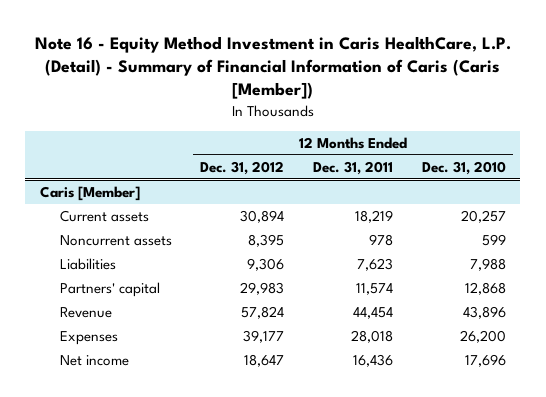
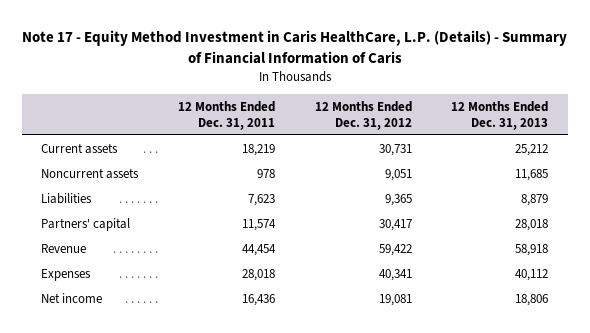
[34,35,511,100] Note 16 - Equity Method Investment in Caris HealthCare, L.P. (Detail) - Summary of Financial Information of Caris (Caris [Member]) -> [21,30,567,64] Note 17 - Equity Method Investment in Caris HealthCare, L.P. (Details) - Summary of Financial Information of Caris
[421,160,506,175] Dec. 31, 2010 -> none
none -> [451,100,549,130] 12 Months Ended Dec. 31, 2013
[39,185,140,201] Caris [Member] -> none
[240,209,285,223] 30,894 -> [378,143,412,156] 30,731
[248,233,285,247] 8,395 -> [384,168,412,181] 9,051
[247,257,285,271] 9,306 -> [384,193,412,206] 9,365
[240,281,285,295] 29,983 -> [378,218,412,231] 30,417
[241,305,285,319] 57,824 -> [378,243,412,256] 59,422
[243,329,285,343] 39,177 -> [378,268,412,281] 40,341
[244,353,285,367] 18,647 -> [378,293,412,306] 19,081

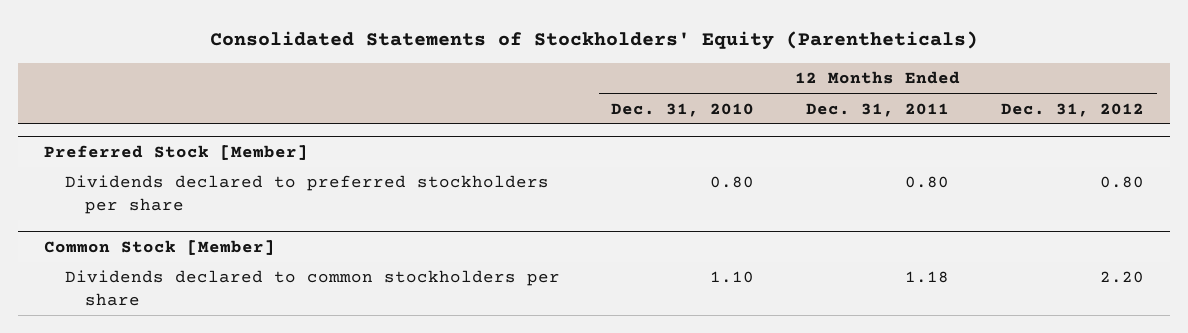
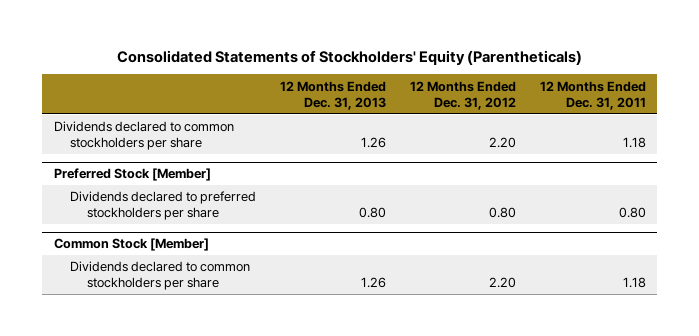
[611,102,755,117] Dec. 31, 2010 -> none
none -> [279,80,386,110] 12 Months Ended Dec. 31, 2013
none -> [53,121,234,151] Dividends declared to common stockholders per share

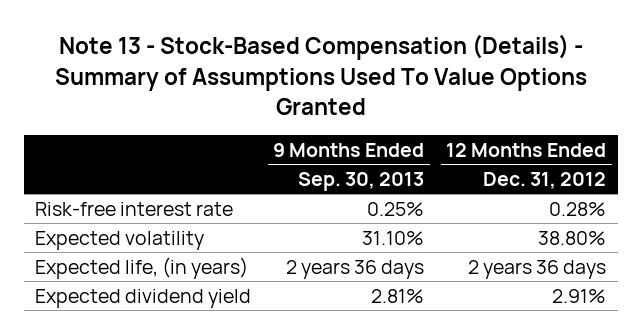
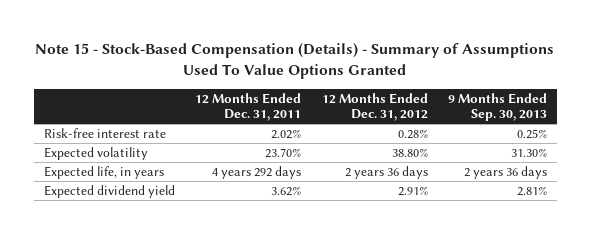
[54,34,587,116] Note 13 - Stock-Based Compensation (Details) - Summary of Assumptions Used To Value Options Granted -> [35,43,555,80] Note 15 - Stock-Based Compensation (Details) - Summary of Assumptions Used To Value Options Granted
none -> [195,92,302,122] 12 Months Ended Dec. 31, 2011
[362,230,425,245] 31.10% -> [511,147,548,157] 31.30%
[35,256,249,279] Expected life, (in years) -> [43,165,164,179] Expected life, in years

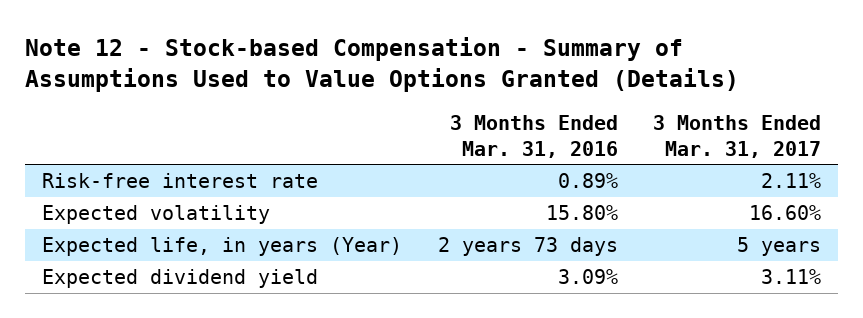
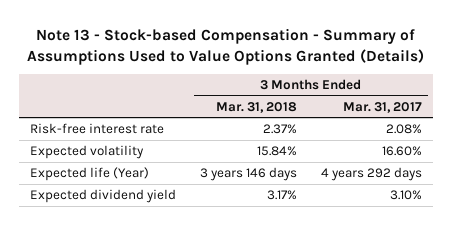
[24,36,739,92] Note 12 - Stock-based Compensation - Summary of Assumptions Used to Value Options Granted (Details) -> [27,27,425,65] Note 13 - Stock-based Compensation - Summary of Assumptions Used to Value Options Granted (Details)
[449,115,618,158] 3 Months Ended Mar. 31, 2016 -> none
none -> [216,101,298,113] Mar. 31, 2018
[760,173,821,189] 2.11% -> [385,124,422,135] 2.08%
[42,237,403,257] Expected life, in years (Year) -> [30,167,150,182] Expected life (Year)
[736,237,821,257] 5 years -> [320,167,422,182] 4 years 292 days
[760,269,821,285] 3.11% -> [389,190,422,201] 3.10%

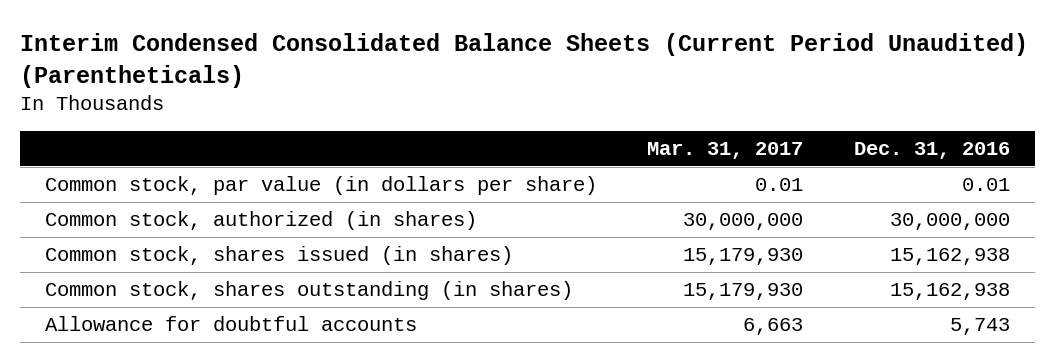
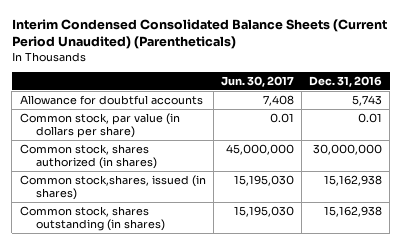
[647,141,804,159] Mar. 31, 2017 -> none
none -> [220,75,294,87] Jun. 30, 2017
[44,316,417,332] Allowance for doubtful accounts -> [19,94,203,105] Allowance for doubtful accounts
[44,211,477,231] Common stock, authorized (in shares) -> [19,143,158,170] Common stock, shares authorized (in shares)
[44,246,513,266] Common stock, shares issued (in shares) -> [19,174,206,201] Common stock,shares, issued (in shares)

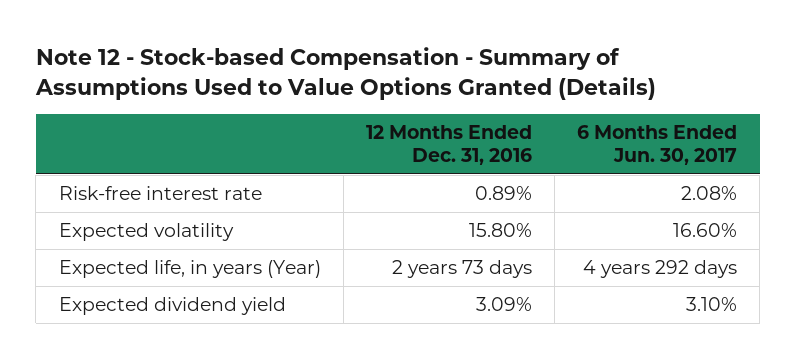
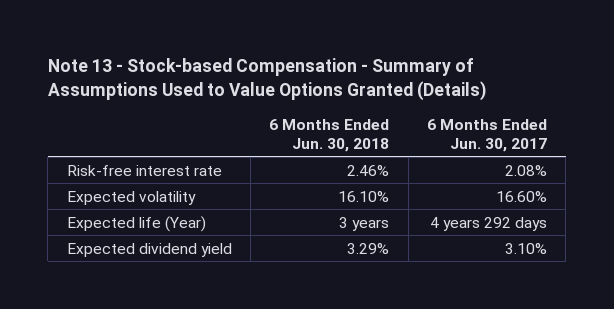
[34,47,656,101] Note 12 - Stock-based Compensation - Summary of Assumptions Used to Value Options Granted (Details) -> [47,57,486,101] Note 13 - Stock-based Compensation - Summary of Assumptions Used to Value Options Granted (Details)
[365,125,532,166] 12 Months Ended Dec. 31, 2016 -> none
none -> [269,118,390,152] 6 Months Ended Jun. 30, 2018
[58,260,321,279] Expected life, in years (Year) -> [66,215,206,232] Expected life (Year)

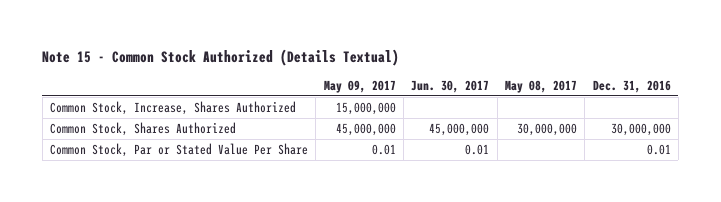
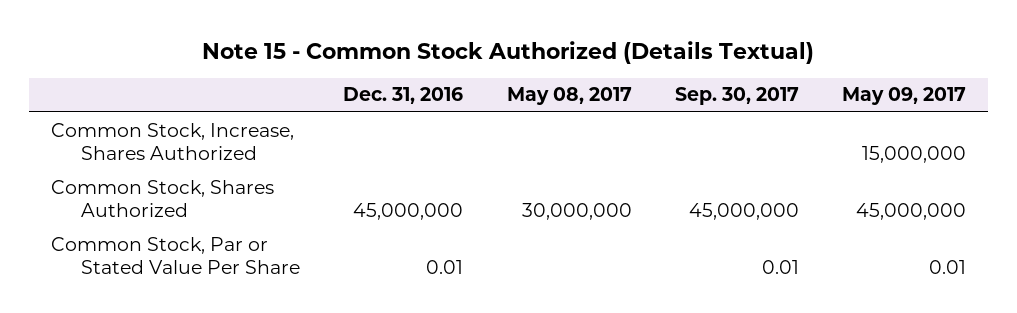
[411,79,490,93] Jun. 30, 2017 -> none
none -> [675,87,800,106] Sep. 30, 2017
[610,122,671,136] 30,000,000 -> [353,202,464,220] 45,000,000

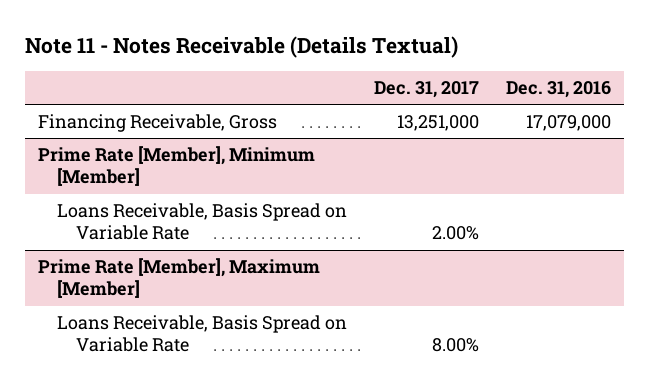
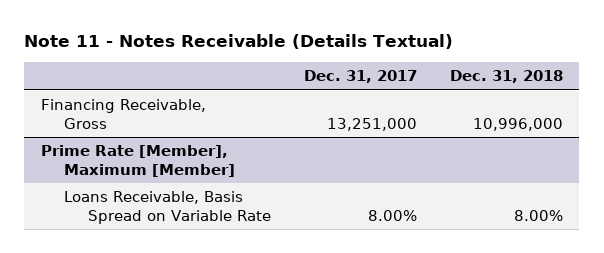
[505,81,611,99] Dec. 31, 2016 -> none
none -> [449,70,563,84] Dec. 31, 2018
[38,146,316,187] Prime Rate [Member], Minimum [Member] -> none
[57,203,348,241] Loans Receivable, Basis Spread on Variable Rate -> none

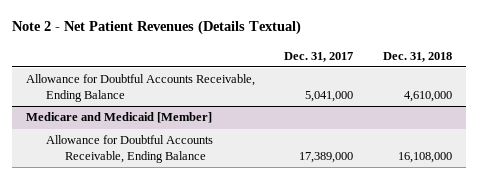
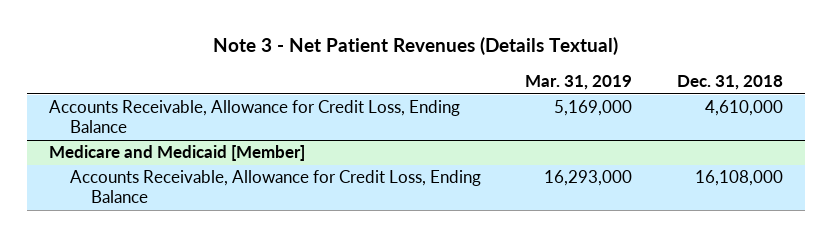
[11,20,301,36] Note 2 - Net Patient Revenues (Details Textual) -> [212,37,618,56] Note 3 - Net Patient Revenues (Details Textual)
[284,51,354,62] Dec. 31, 2017 -> none
none -> [525,75,633,91] Mar. 31, 2019
[26,74,256,102] Allowance for Doubtful Accounts Receivable, Ending Balance -> [48,100,460,134] Accounts Receivable, Allowance for Credit Loss, Ending Balance
[45,135,213,163] Allowance for Doubtful Accounts Receivable, Ending Balance -> [69,170,481,204] Accounts Receivable, Allowance for Credit Loss, Ending Balance

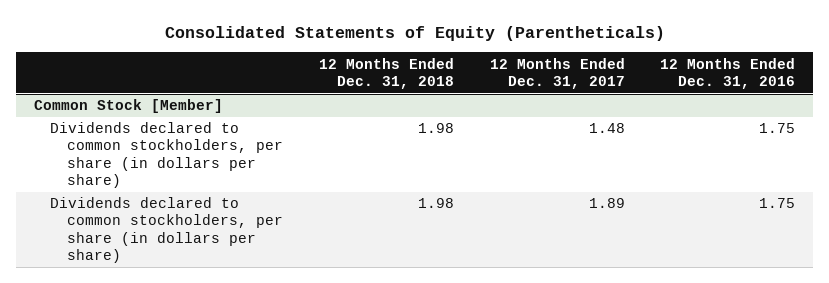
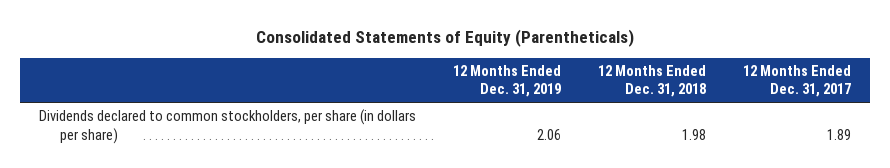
[660,57,796,89] 12 Months Ended Dec. 31, 2016 -> none
none -> [452,64,561,98] 12 Months Ended Dec. 31, 2019
[33,99,223,114] Common Stock [Member] -> none
[50,122,284,188] Dividends declared to common stockholders, per share (in dollars per share) -> none

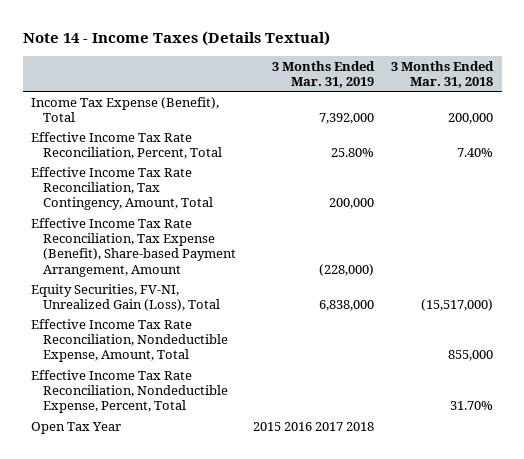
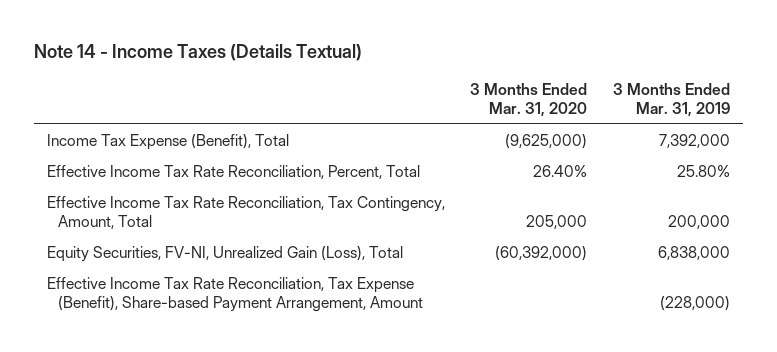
[390,60,494,89] 3 Months Ended Mar. 31, 2018 -> none
none -> [470,83,588,117] 3 Months Ended Mar. 31, 2020
[31,318,228,363] Effective Income Tax Rate Reconciliation, Nondeductible Expense, Amount, Total -> none
[31,369,228,414] Effective Income Tax Rate Reconciliation, Nondeductible Expense, Percent, Total -> none
[31,421,122,434] Open Tax Year -> none
[31,217,236,277] Effective Income Tax Rate Reconciliation, Tax Expense (Benefit), Share-based Payment Arrangement, Amount -> [46,277,423,313] Effective Income Tax Rate Reconciliation, Tax Expense (Benefit), Share-based Payment Arrangement, Amount

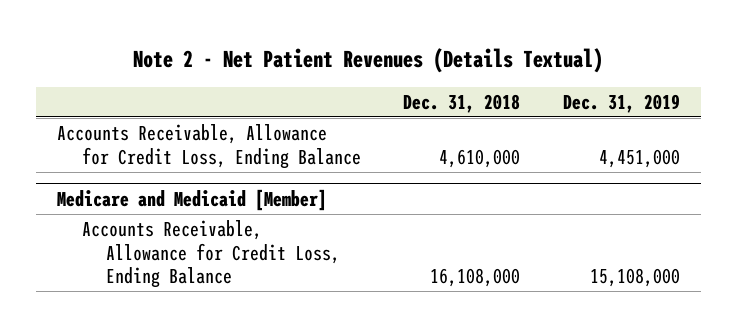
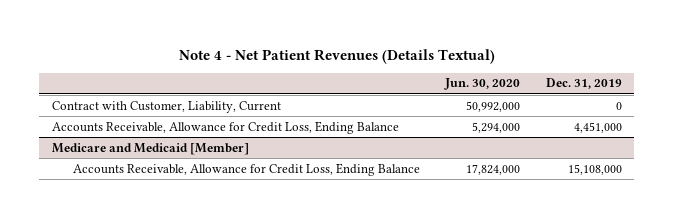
[133,47,604,73] Note 2 - Net Patient Revenues (Details Textual) -> [178,48,495,64] Note 4 - Net Patient Revenues (Details Textual)
[403,93,521,113] Dec. 31, 2018 -> none
none -> [444,78,521,91] Jun. 30, 2020
none -> [52,100,282,113] Contract with Customer, Liability, Current

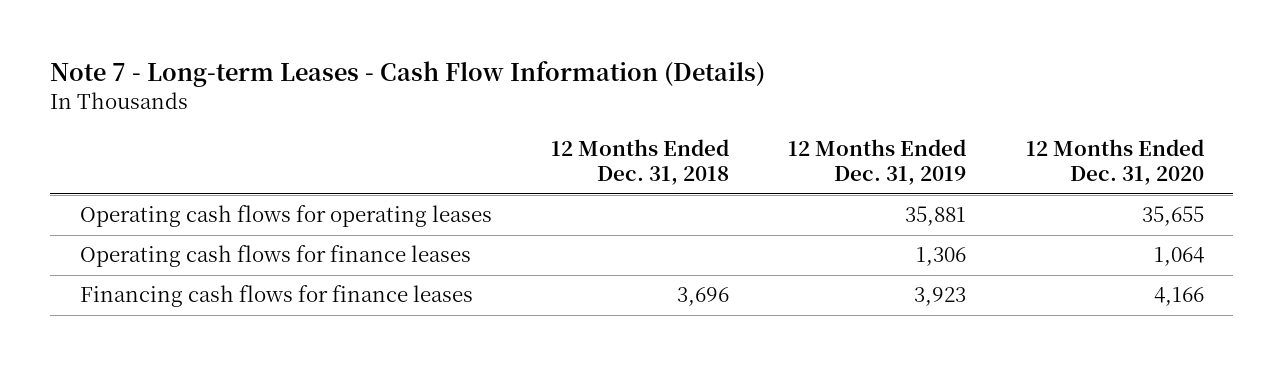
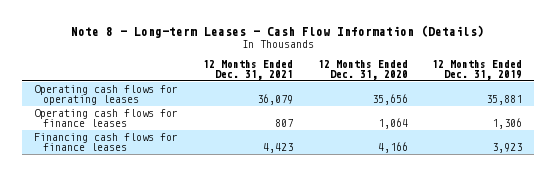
[49,61,765,88] Note 7 - Long-term Leases - Cash Flow Information (Details) -> [71,24,485,38] Note 8 - Long-term Leases - Cash Flow Information (Details)
[550,139,729,186] 12 Months Ended Dec. 31, 2018 -> none
none -> [203,59,294,80] 12 Months Ended Dec. 31, 2021
[1141,206,1204,227] 35,655 -> [371,94,408,106] 35,656

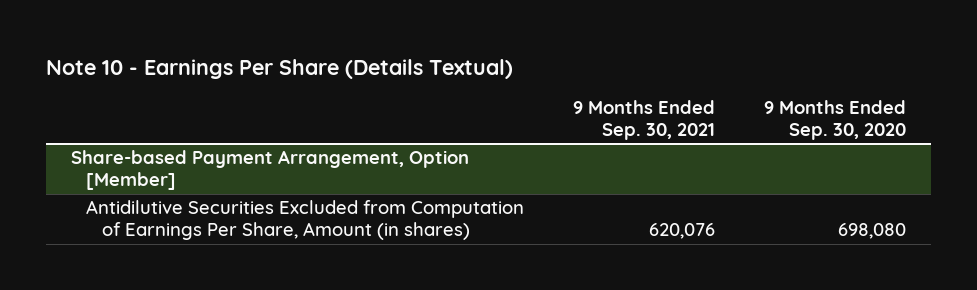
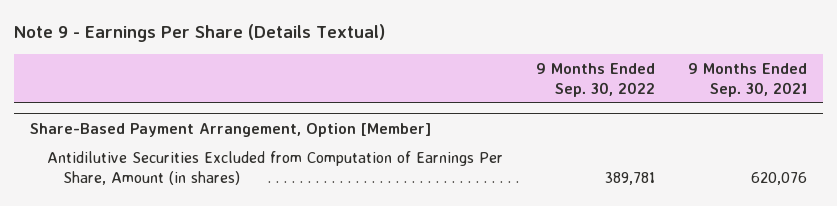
[46,59,514,80] Note 10 - Earnings Per Share (Details Textual) -> [13,24,385,43] Note 9 - Earnings Per Share (Details Textual)
[764,100,907,141] 9 Months Ended Sep. 30, 2020 -> none
none -> [535,62,655,97] 9 Months Ended Sep. 30, 2022
[70,150,469,191] Share-based Payment Arrangement, Option [Member] -> [30,122,432,137] Share-Based Payment Arrangement, Option [Member]

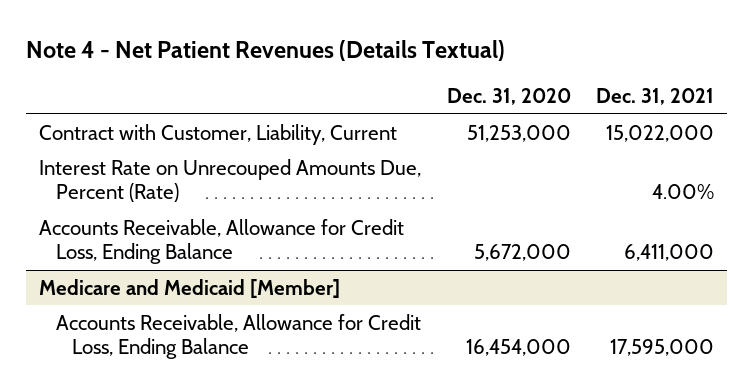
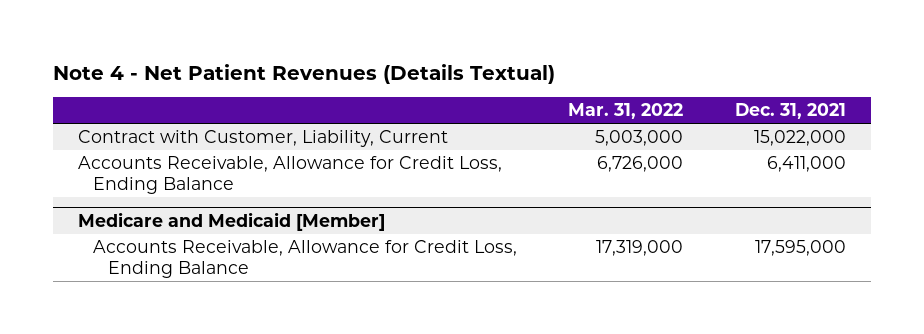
[446,88,571,106] Dec. 31, 2020 -> none
none -> [568,103,684,120] Mar. 31, 2022
[38,158,421,203] Interest Rate on Unrecouped Amounts Due, Percent (Rate) -> none

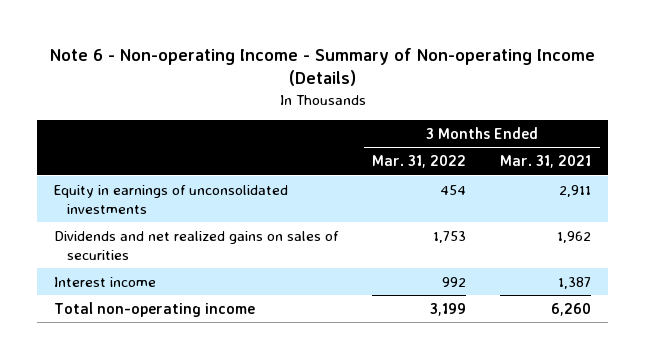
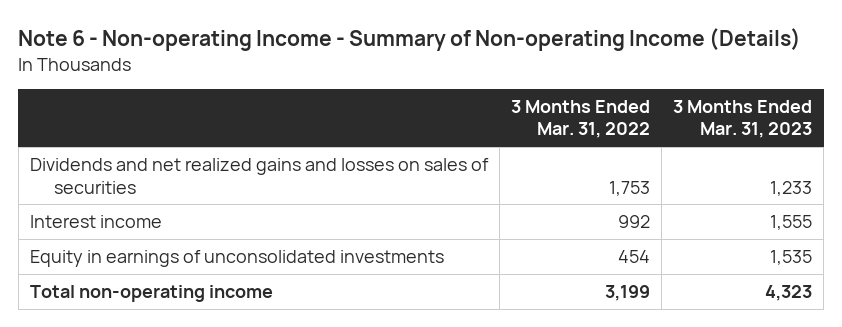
[500,155,592,169] Mar. 31, 2021 -> none
none -> [673,100,813,139] 3 Months Ended Mar. 31, 2023
[54,230,340,260] Dividends and net realized gains on sales of securities -> [29,158,489,194] Dividends and net realized gains and losses on sales of securities
[54,184,289,214] Equity in earnings of unconsolidated investments -> [29,250,444,268] Equity in earnings of unconsolidated investments

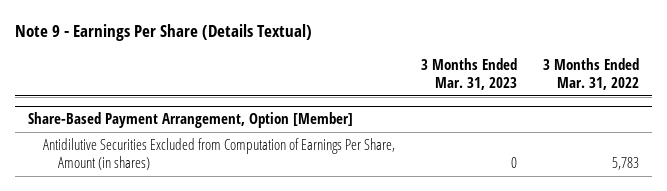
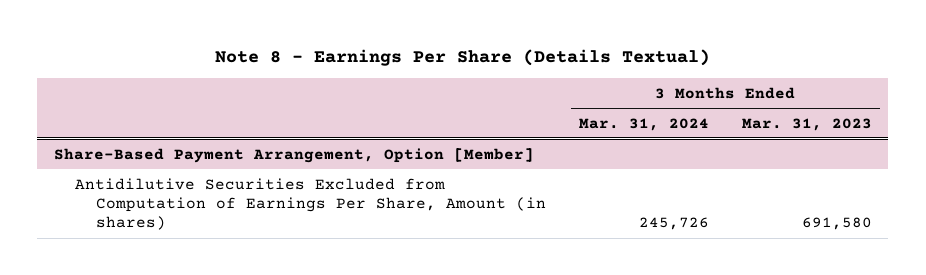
[14,24,312,42] Note 9 - Earnings Per Share (Details Textual) -> [214,49,710,67] Note 8 - Earnings Per Share (Details Textual)
[543,58,640,91] 3 Months Ended Mar. 31, 2022 -> none
none -> [578,117,709,131] Mar. 31, 2024
[510,157,517,169] 0 -> [801,217,872,231] 691,580

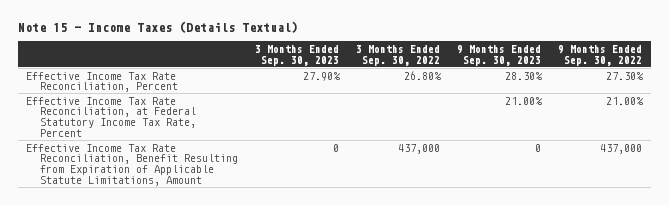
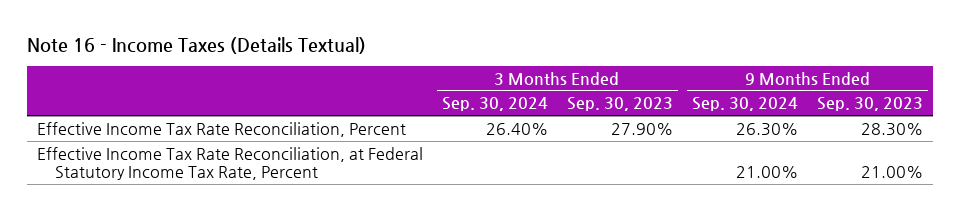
[17,21,298,34] Note 15 - Income Taxes (Details Textual) -> [27,36,367,54] Note 16 - Income Taxes (Details Textual)
[355,44,440,66] 3 Months Ended Sep. 30, 2022 -> none
[558,44,643,66] 9 Months Ended Sep. 30, 2022 -> none
none -> [441,97,548,112] Sep. 30, 2024
none -> [692,97,799,112] Sep. 30, 2024
[26,143,238,186] Effective Income Tax Rate Reconciliation, Benefit Resulting from Expiration of Applicable Statute Limitations, Amount -> none

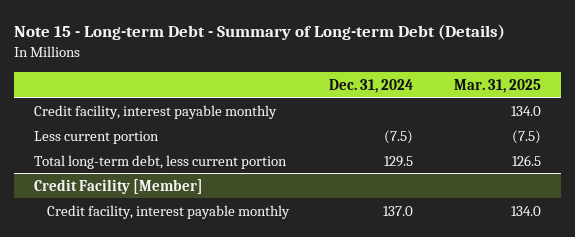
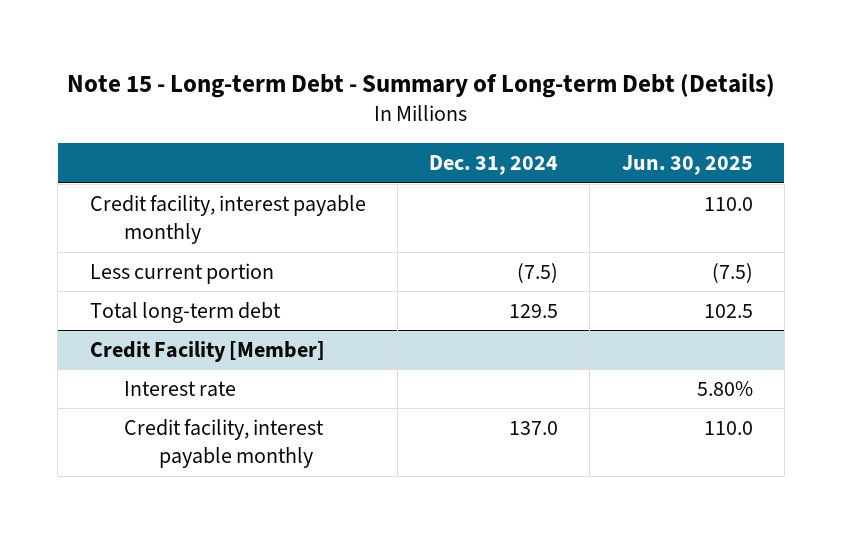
[454,78,542,93] Mar. 31, 2025 -> none
none -> [621,155,753,176] Jun. 30, 2025
[34,154,288,169] Total long-term debt, less current portion -> [89,301,281,323] Total long-term debt
none -> [124,380,237,397] Interest rate

